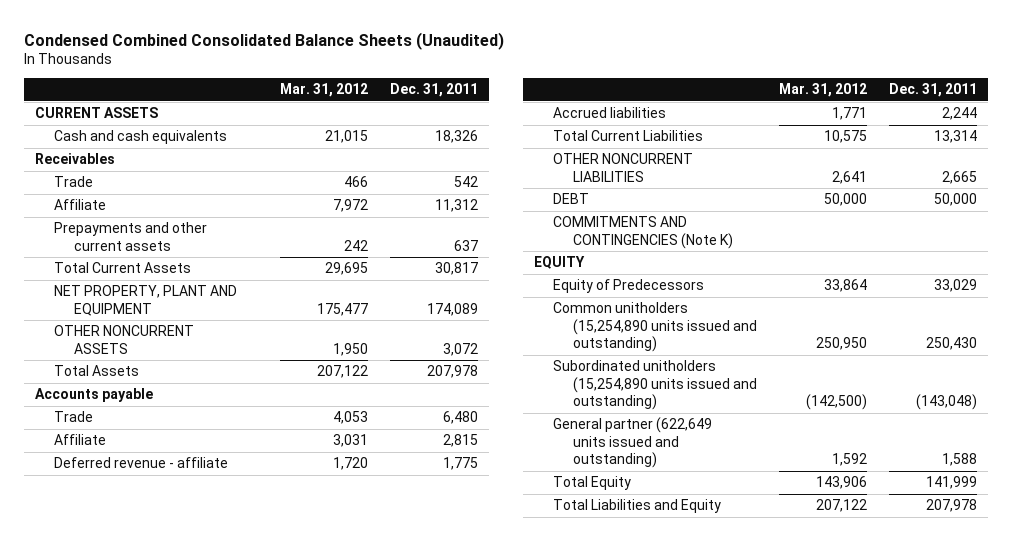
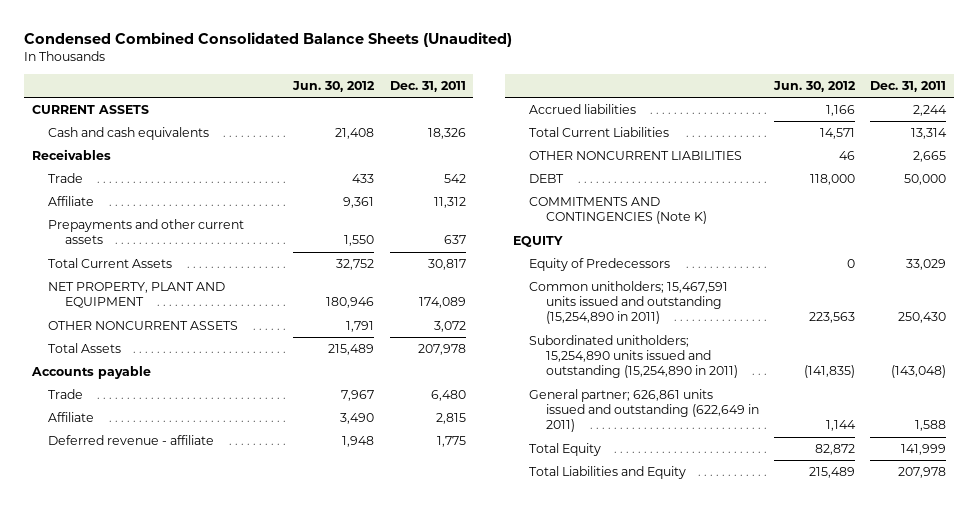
[279,83,368,98] Mar. 31, 2012 -> none
none -> [292,80,376,92] Jun. 30, 2012
[553,302,757,353] Common unitholders (15,254,890 units issued and outstanding) -> [529,281,729,325] Common unitholders; 15,467,591 units issued and outstanding (15,254,890 in 2011)
[553,360,757,411] Subordinated unitholders (15,254,890 units issued and outstanding) -> [529,335,738,379] Subordinated unitholders; 15,254,890 units issued and outstanding (15,254,890 in 2011)
[553,417,713,469] General partner (622,649 units issued and outstanding) -> [529,389,759,433] General partner; 626,861 units issued and outstanding (622,649 in 2011)

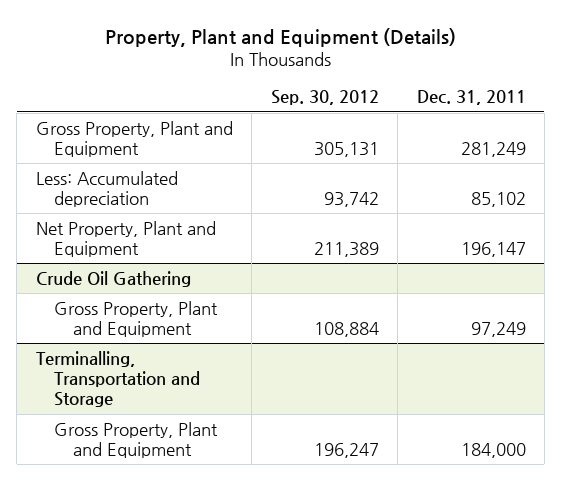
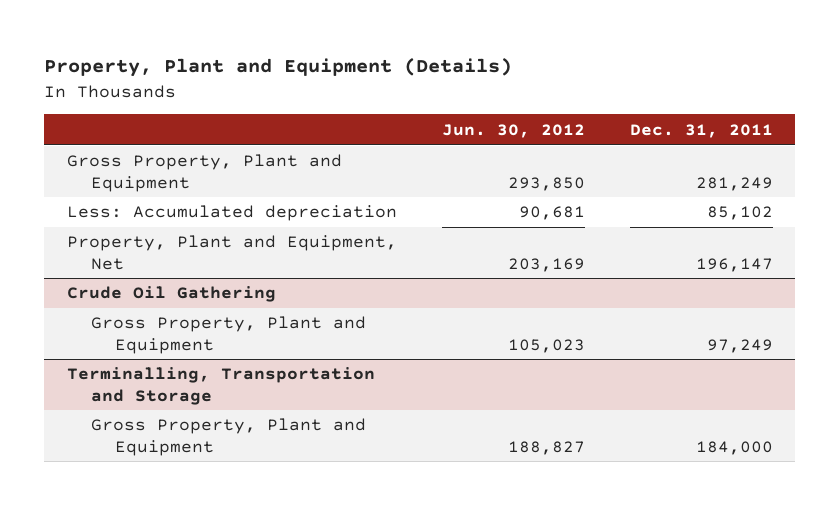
[270,90,379,106] Sep. 30, 2012 -> none
none -> [441,123,585,138] Jun. 30, 2012
[35,220,216,258] Net Property, Plant and Equipment -> [66,235,397,270] Property, Plant and Equipment, Net

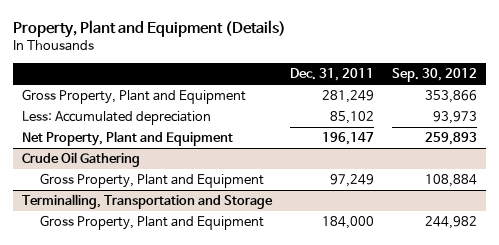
[441,123,585,138] Jun. 30, 2012 -> none
none -> [392,68,478,83] Sep. 30, 2012
[66,235,397,270] Property, Plant and Equipment, Net -> [22,131,234,147] Net Property, Plant and Equipment

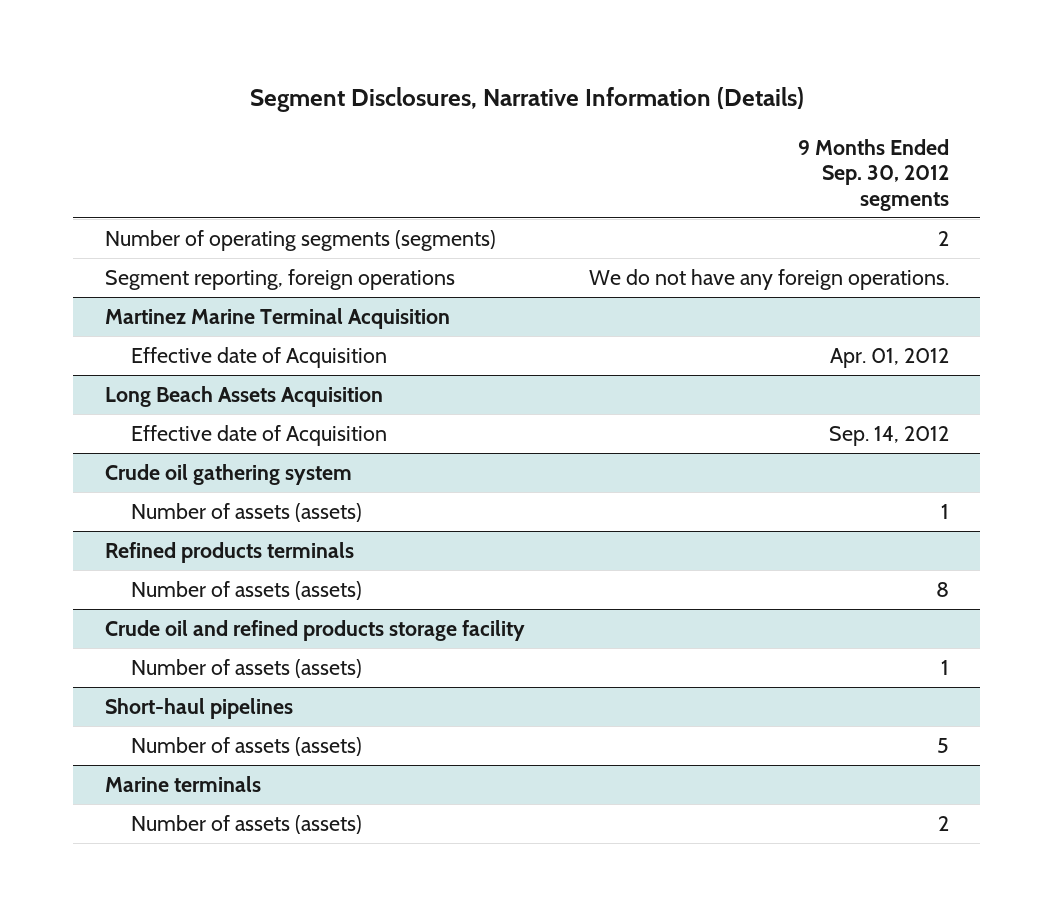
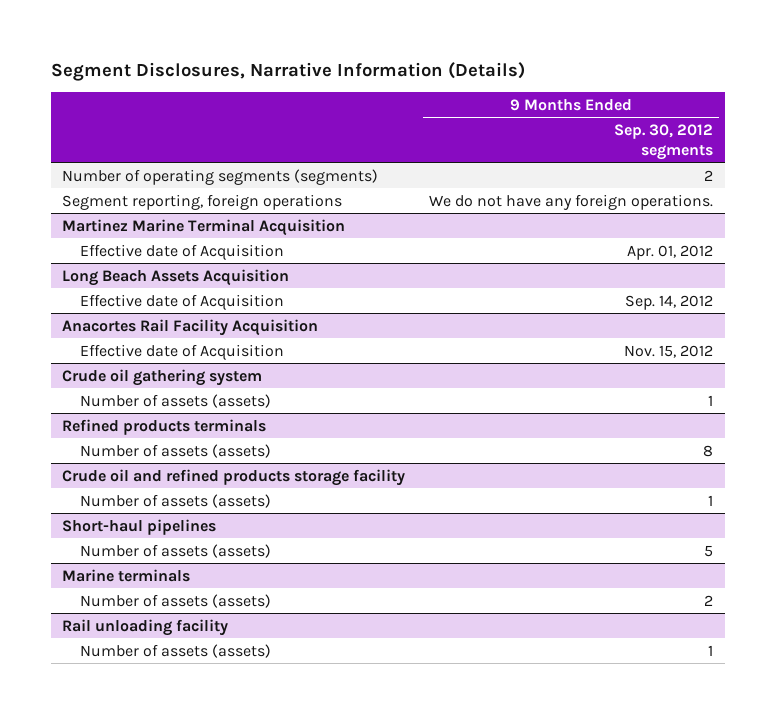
none -> [62,318,319,336] Anacortes Rail Facility Acquisition
none -> [80,343,285,360] Effective date of Acquisition
none -> [62,618,229,636] Rail unloading facility
none -> [80,643,272,658] Number of assets (assets)

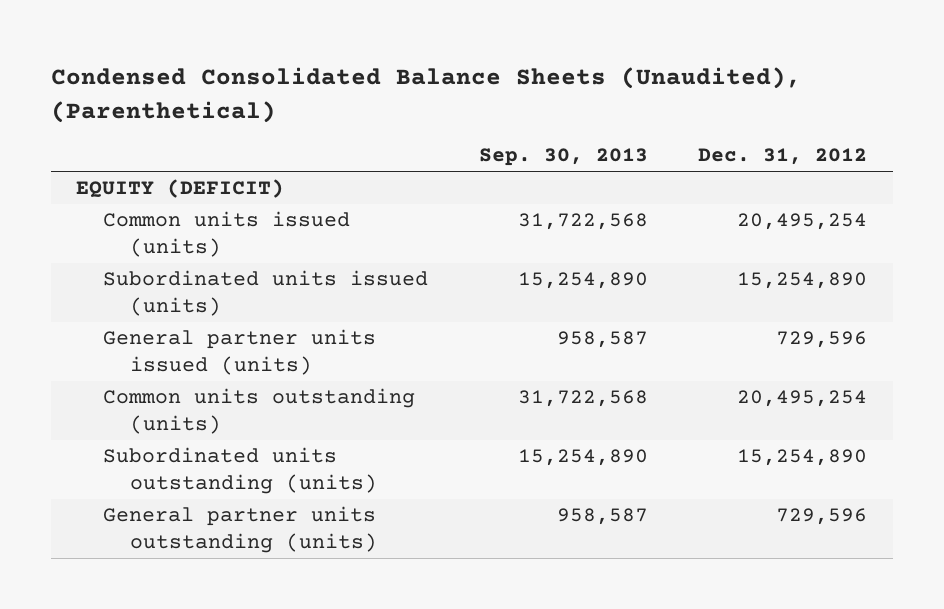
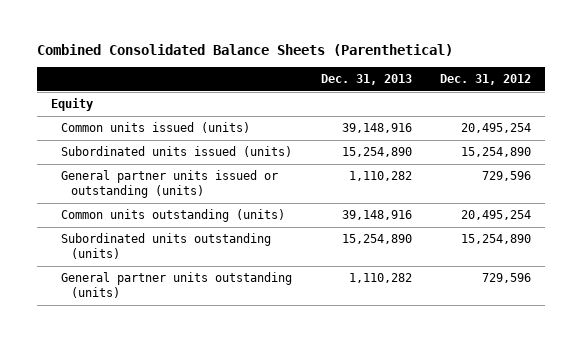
[51,67,802,123] Condensed Consolidated Balance Sheets (Unaudited), (Parenthetical) -> [36,43,453,56] Combined Consolidated Balance Sheets (Parenthetical)
[478,148,648,167] Sep. 30, 2013 -> none
none -> [320,73,412,85] Dec. 31, 2013
[76,179,285,199] EQUITY (DEFICIT) -> [50,98,93,112] Equity
[103,329,377,376] General partner units issued (units) -> [61,170,279,199] General partner units issued or outstanding (units)

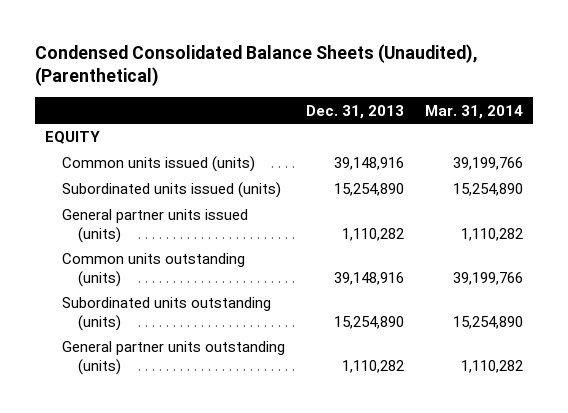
[36,43,453,56] Combined Consolidated Balance Sheets (Parenthetical) -> [34,43,478,87] Condensed Consolidated Balance Sheets (Unaudited), (Parenthetical)
[440,73,532,85] Dec. 31, 2012 -> none
none -> [424,104,523,119] Mar. 31, 2014
[50,98,93,112] Equity -> [45,131,101,145] EQUITY
[61,170,279,199] General partner units issued or outstanding (units) -> [61,209,248,243] General partner units issued (units)

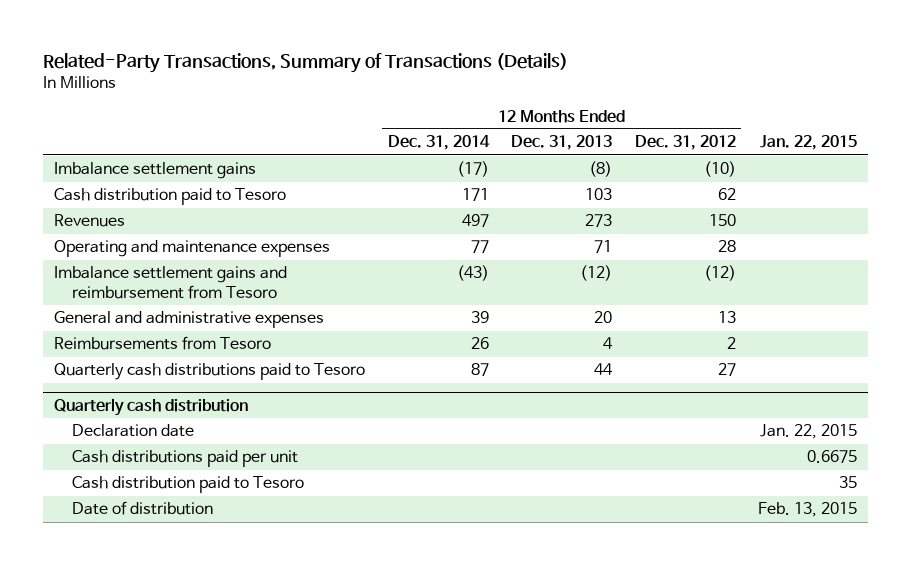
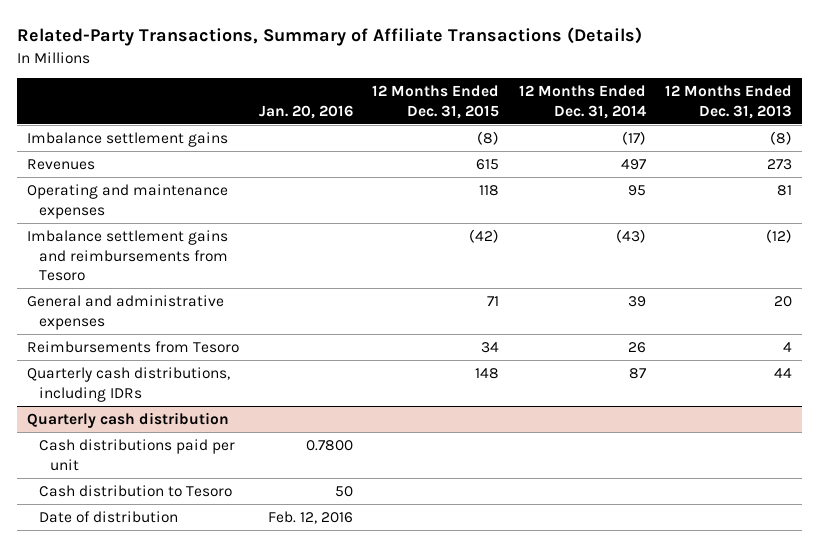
[43,53,569,74] Related-Party Transactions, Summary of Transactions (Details) -> [17,27,643,47] Related-Party Transactions, Summary of Affiliate Transactions (Details)
[634,135,736,151] Dec. 31, 2012 -> none
[759,135,857,151] Jan. 22, 2015 -> none
none -> [258,104,353,119] Jan. 20, 2016
none -> [372,85,500,119] 12 Months Ended Dec. 31, 2015
[54,188,287,206] Cash distribution paid to Tesoro -> none
[470,240,489,254] 77 -> [627,184,646,196] 95
[594,240,613,254] 71 -> [777,184,793,196] 81
[54,266,288,299] Imbalance settlement gains and reimbursement from Tesoro -> [26,229,228,282] Imbalance settlement gains and reimbursements from Tesoro
[54,363,366,381] Quarterly cash distributions paid to Tesoro -> [26,366,230,402] Quarterly cash distributions, including IDRs
[72,424,195,438] Declaration date -> none
[72,476,305,494] Cash distribution paid to Tesoro -> [38,484,232,497] Cash distribution to Tesoro

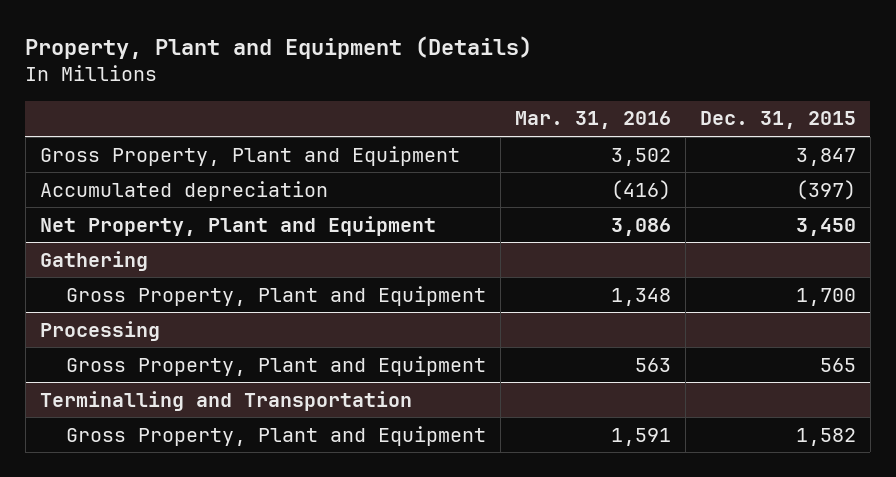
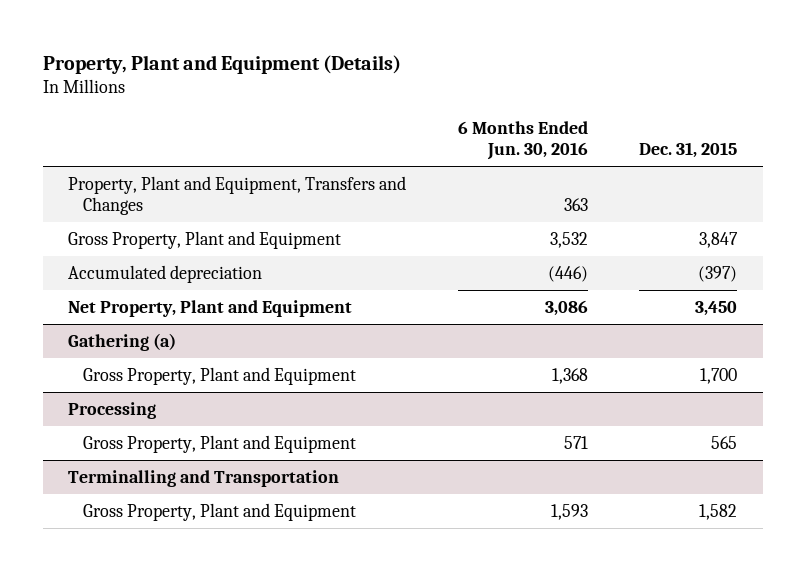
[514,111,671,130] Mar. 31, 2016 -> none
none -> [457,120,588,161] 6 Months Ended Jun. 30, 2016
none -> [68,175,407,216] Property, Plant and Equipment, Transfers and Changes
[39,250,148,271] Gathering -> [68,332,177,351] Gathering (a)

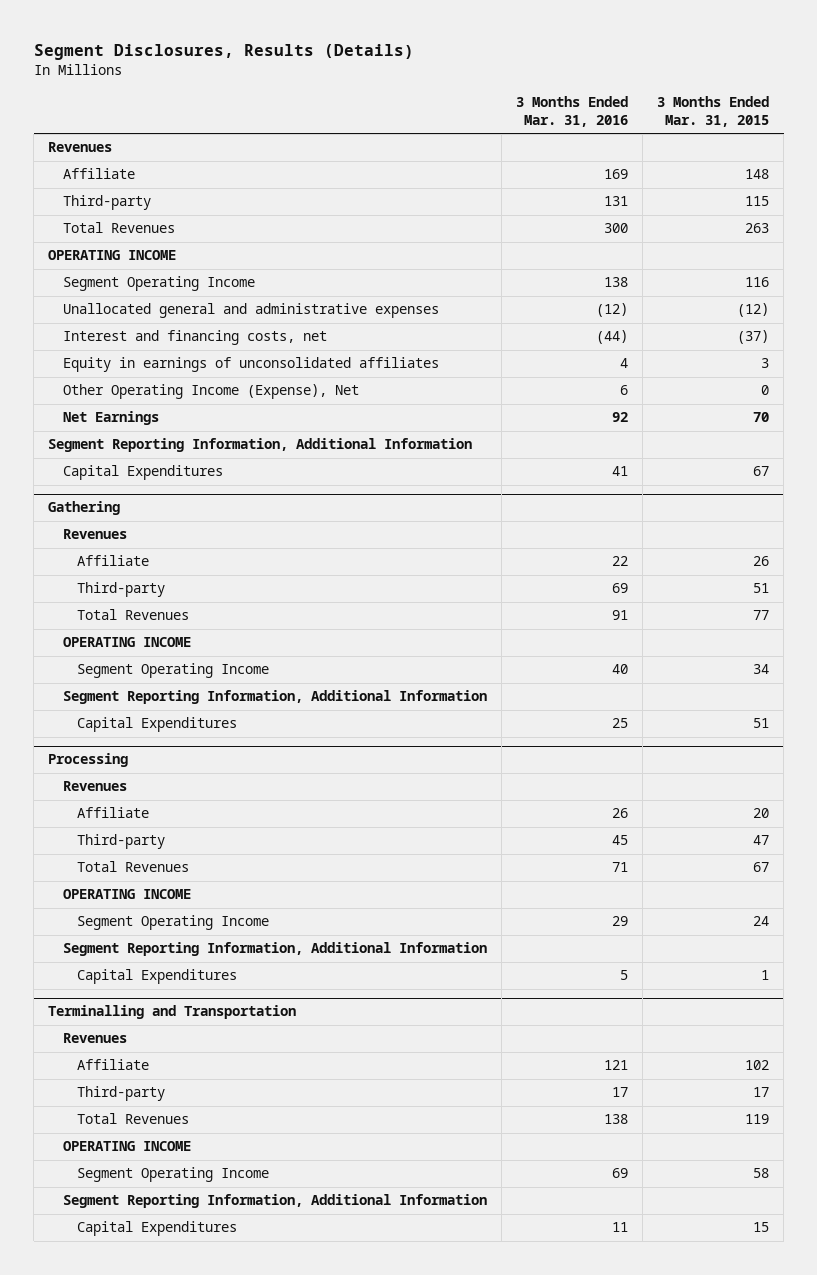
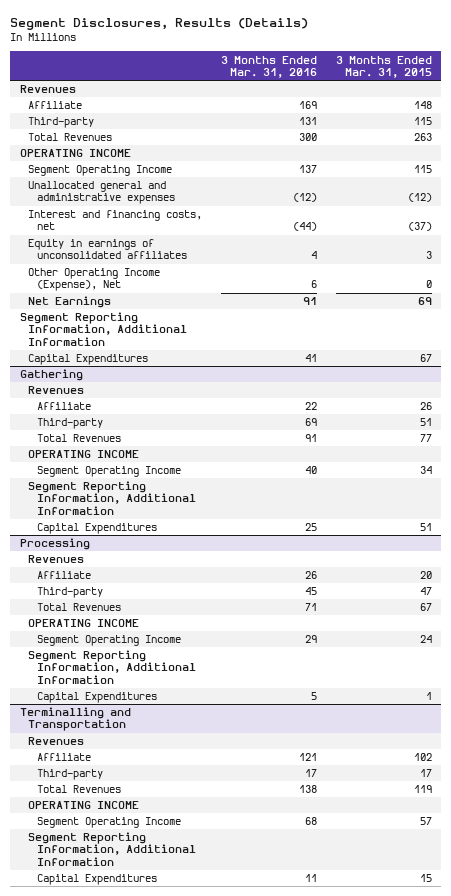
[603,277,628,288] 138 -> [299,165,318,174] 137
[745,277,770,288] 116 -> [413,165,432,174] 115
[611,412,628,423] 92 -> [303,297,318,306] 91
[753,412,770,423] 70 -> [417,297,432,306] 69
[611,1168,628,1179] 69 -> [305,817,318,826] 68
[753,1168,770,1179] 58 -> [419,817,432,826] 57

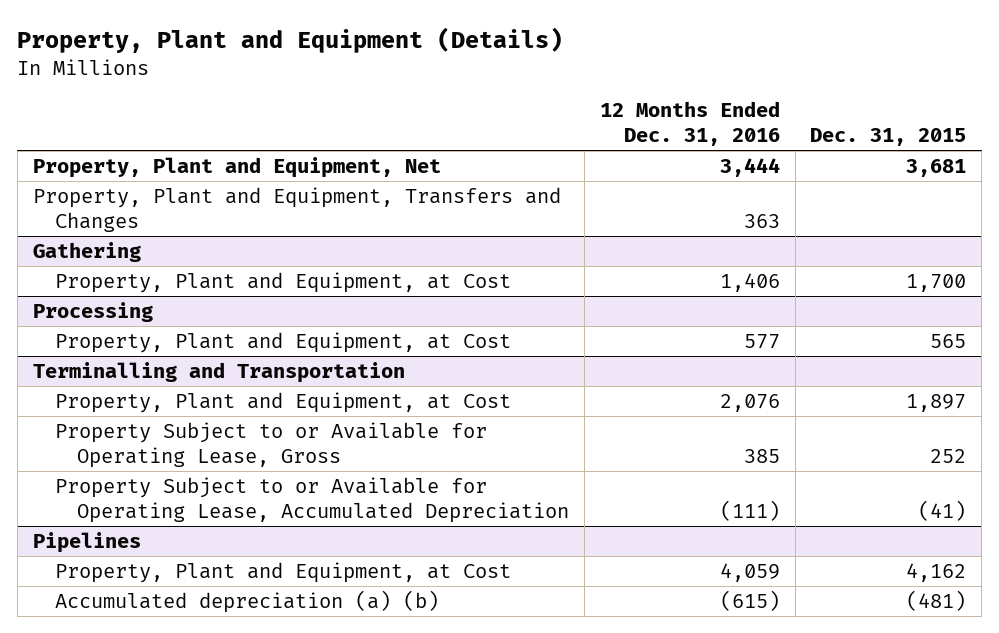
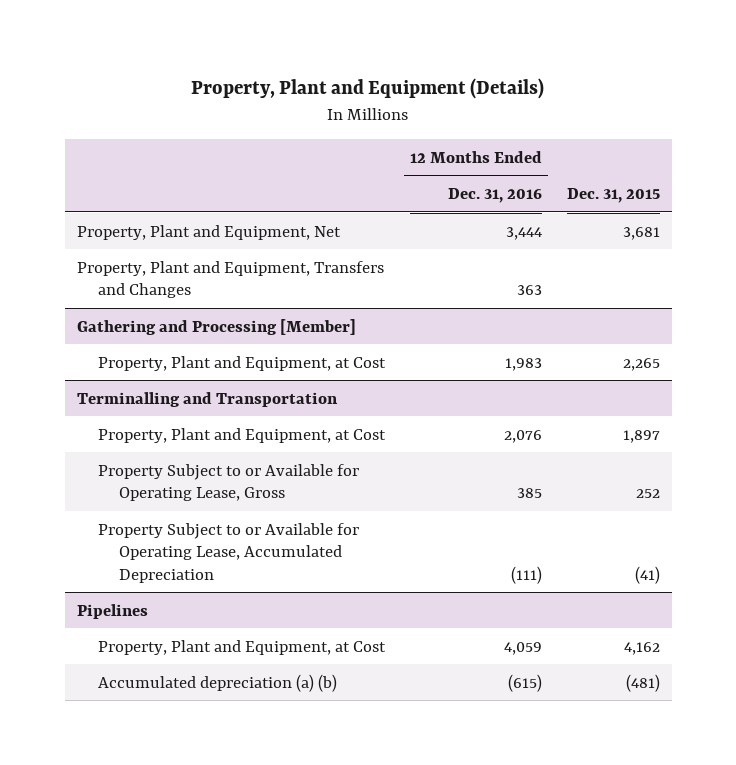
[32,241,141,262] Gathering -> none
[32,301,153,322] Processing -> none
[54,331,511,353] Property, Plant and Equipment, at Cost -> none
none -> [76,318,356,335] Gathering and Processing [Member]
[719,272,780,292] 1,406 -> [504,357,542,371] 1,983
[906,273,967,292] 1,700 -> [622,357,660,371] 2,265

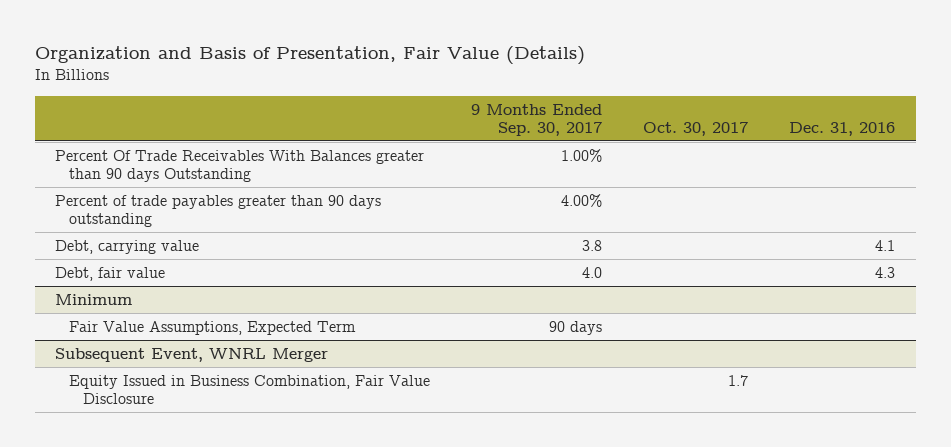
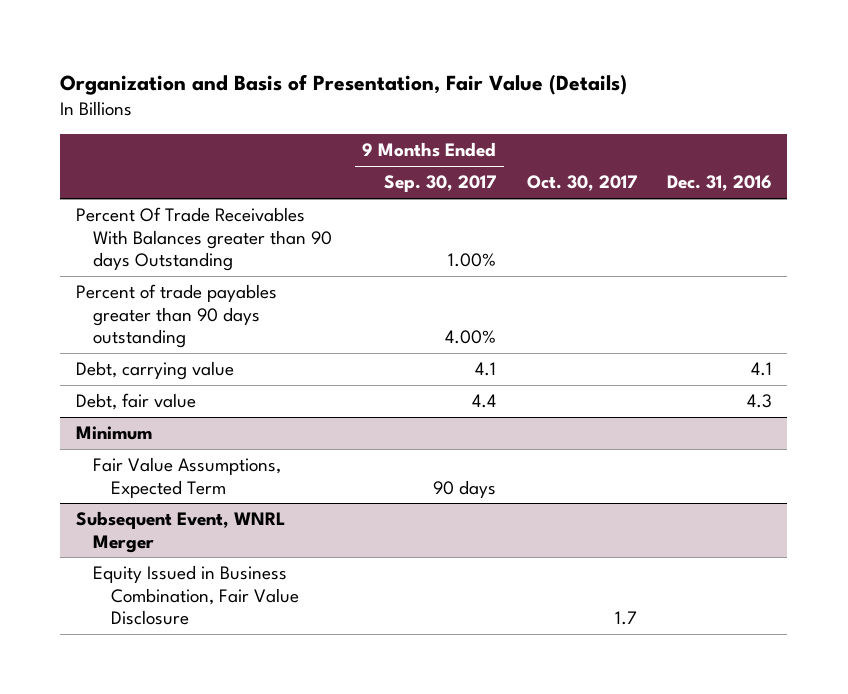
[582,239,603,251] 3.8 -> [475,362,497,377] 4.1
[582,266,603,278] 4.0 -> [472,394,497,409] 4.4

